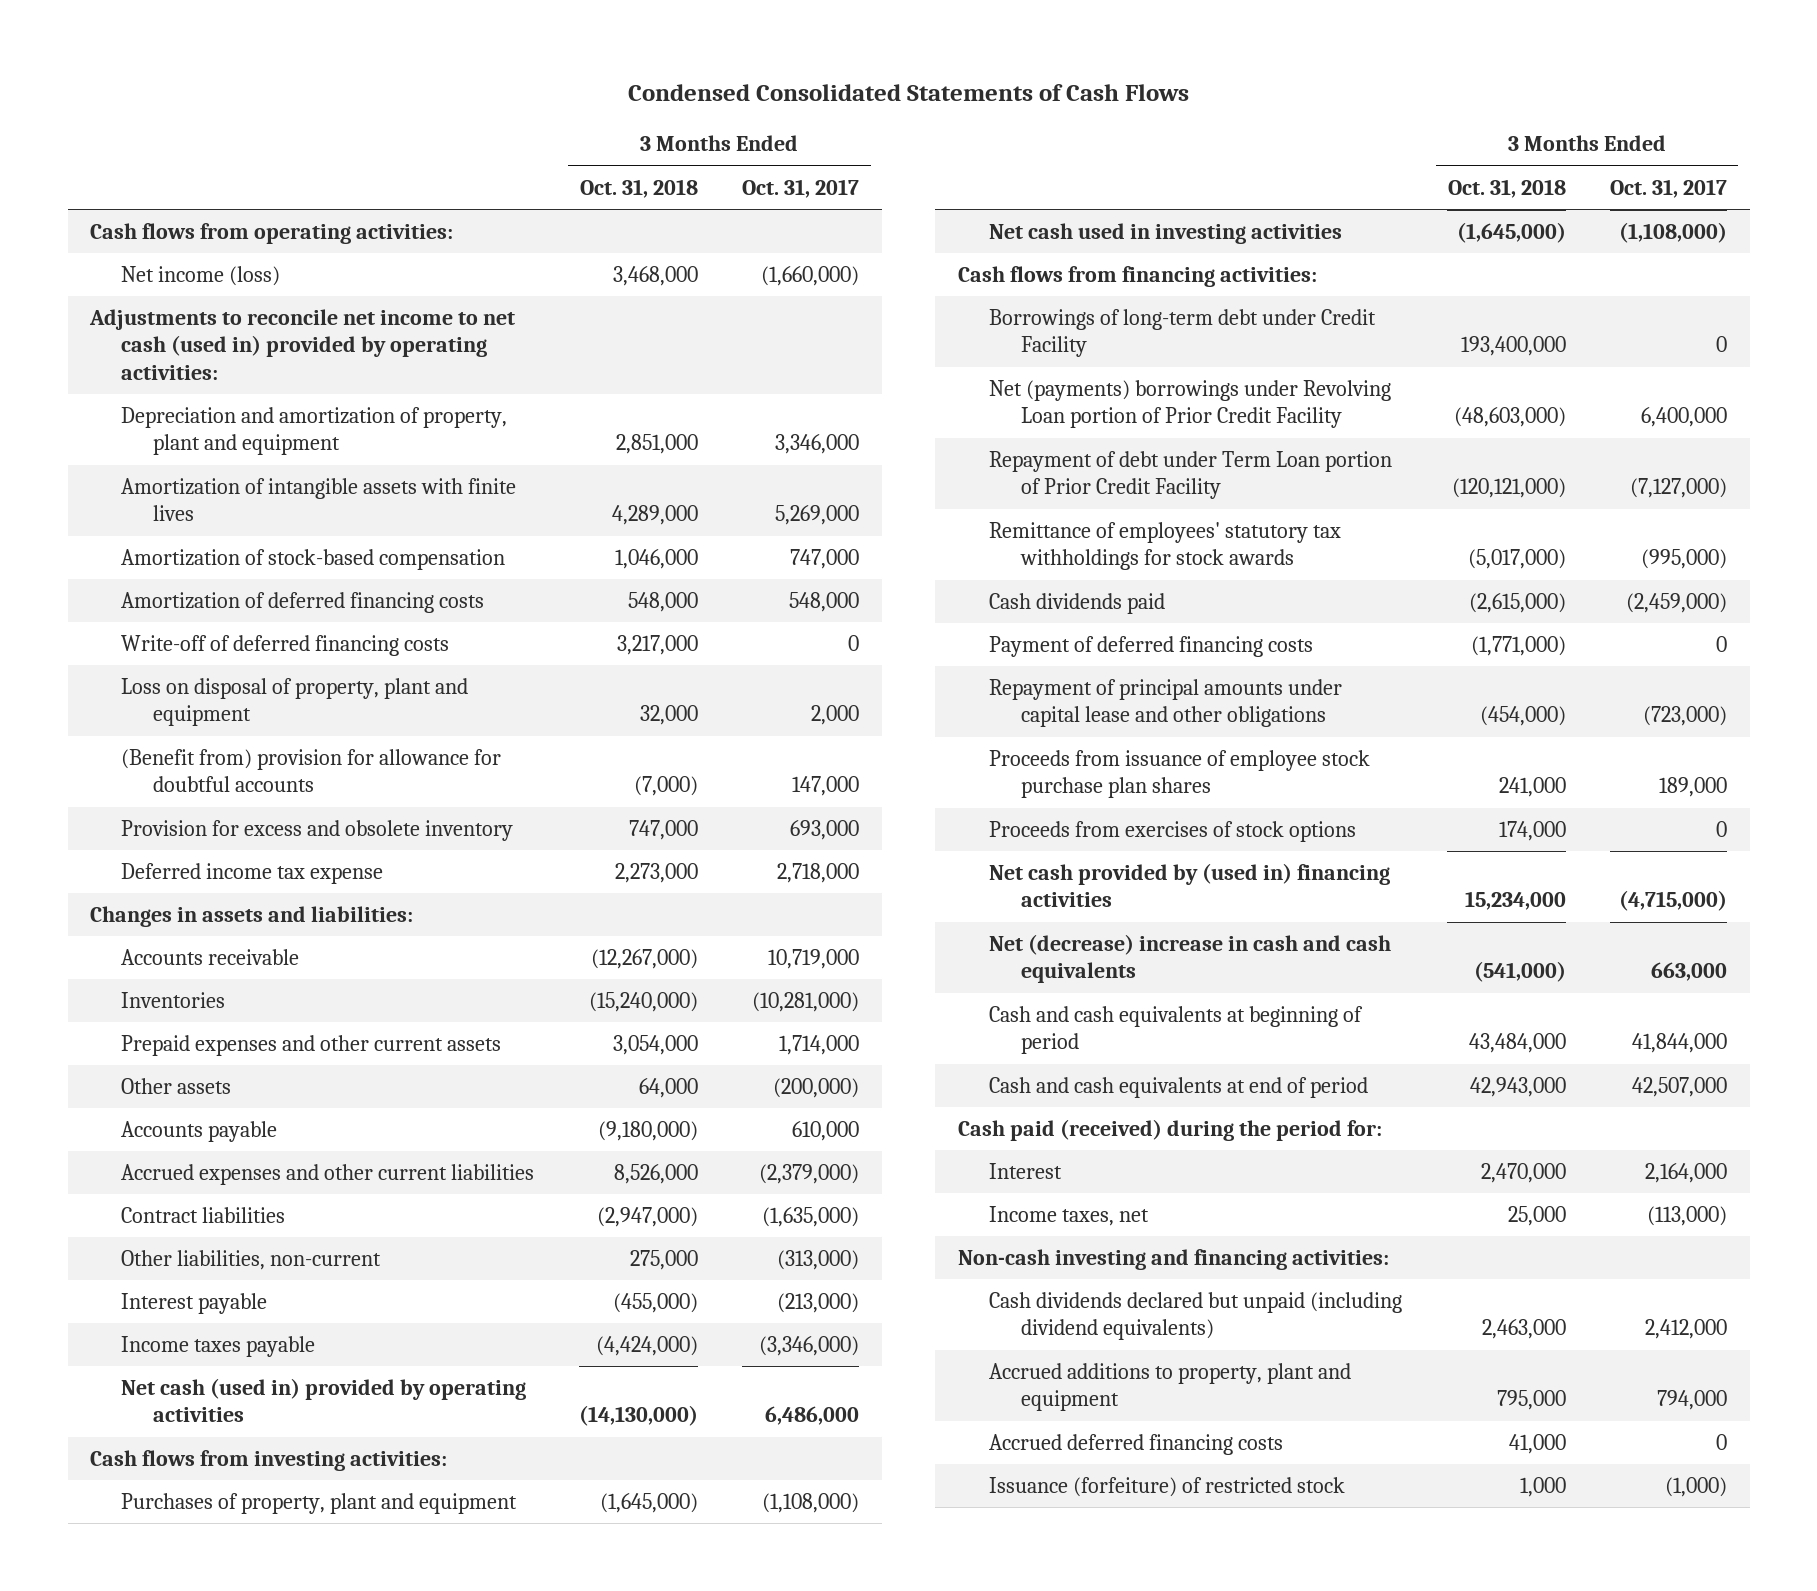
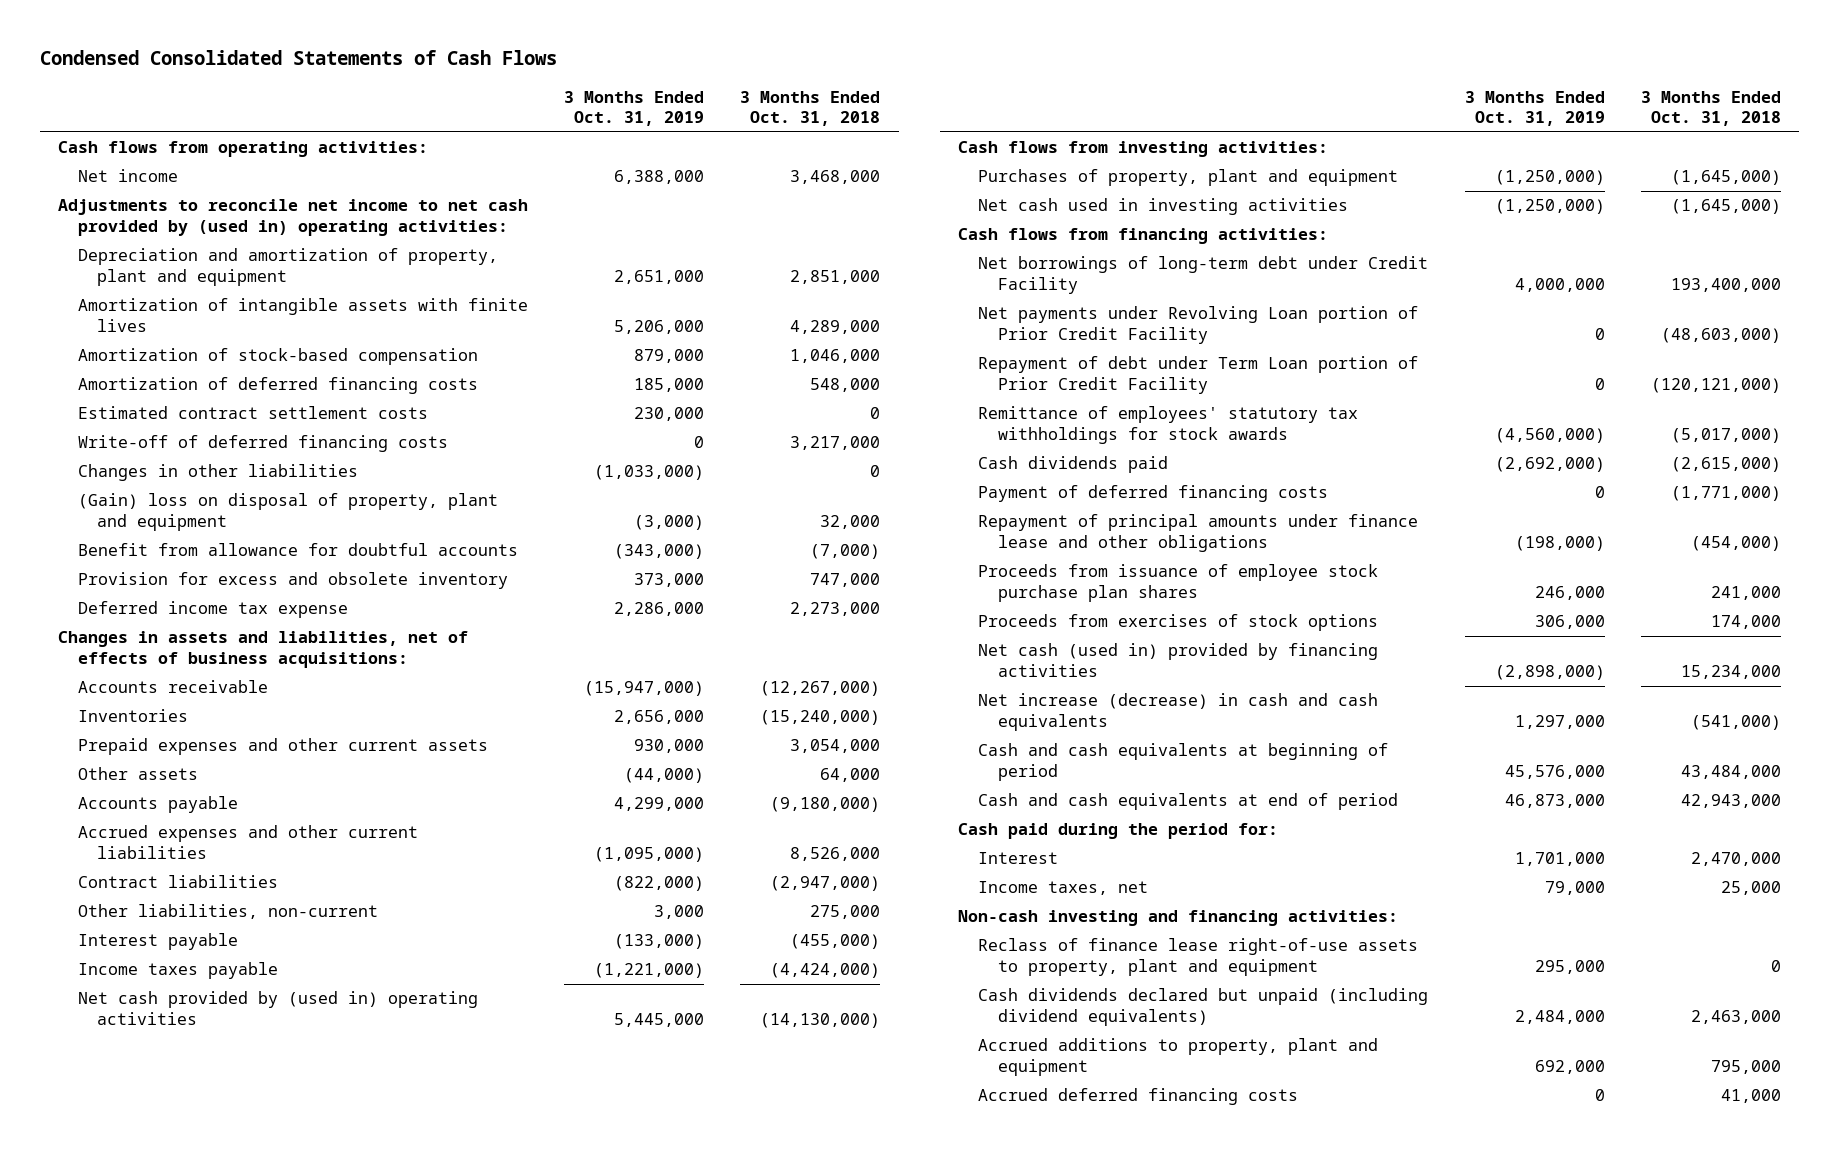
[742,178,860,198] Oct. 31, 2017 -> none
none -> [564,90,705,127] 3 Months Ended Oct. 31, 2019
[121,265,281,286] Net income (loss) -> [77,169,178,183] Net income
[88,308,515,380] Adjustments to reconcile net income to net cash (used in) provided by operating activities: -> [57,199,528,237] Adjustments to reconcile net income to net cash provided by (used in) operating activities:
none -> [77,406,428,420] Estimated contract settlement costs
none -> [77,464,358,482] Changes in other liabilities
[121,677,469,727] Loss on disposal of property, plant and equipment -> [77,493,498,532] (Gain) loss on disposal of property, plant and equipment
[121,748,502,793] (Benefit from) provision for allowance for doubtful accounts -> [77,543,518,557] Benefit from allowance for doubtful accounts
[89,905,413,927] Changes in assets and liabilities: -> [57,631,468,669] Changes in assets and liabilities, net of effects of business acquisitions:
[121,1377,527,1423] Net cash (used in) provided by operating activities -> [77,991,478,1026] Net cash provided by (used in) operating activities
[989,308,1377,358] Borrowings of long-term debt under Credit Facility -> [978,256,1429,295] Net borrowings of long-term debt under Credit Facility
[989,379,1392,429] Net (payments) borrowings under Revolving Loan portion of Prior Credit Facility -> [978,306,1419,345] Net payments under Revolving Loan portion of Prior Credit Facility
[989,678,1343,728] Repayment of principal amounts under capital lease and other obligations -> [978,514,1419,553] Repayment of principal amounts under finance lease and other obligations
[989,862,1391,908] Net cash provided by (used in) financing activities -> [978,643,1379,678] Net cash (used in) provided by financing activities
[989,933,1392,984] Net (decrease) increase in cash and cash equivalents -> [978,693,1379,732] Net increase (decrease) in cash and cash equivalents
[957,1118,1382,1141] Cash paid (received) during the period for: -> [958,823,1279,840] Cash paid during the period for:
none -> [978,938,1419,977] Reclass of finance lease right-of-use assets to property, plant and equipment
[989,1476,1346,1497] Issuance (forfeiture) of restricted stock -> none

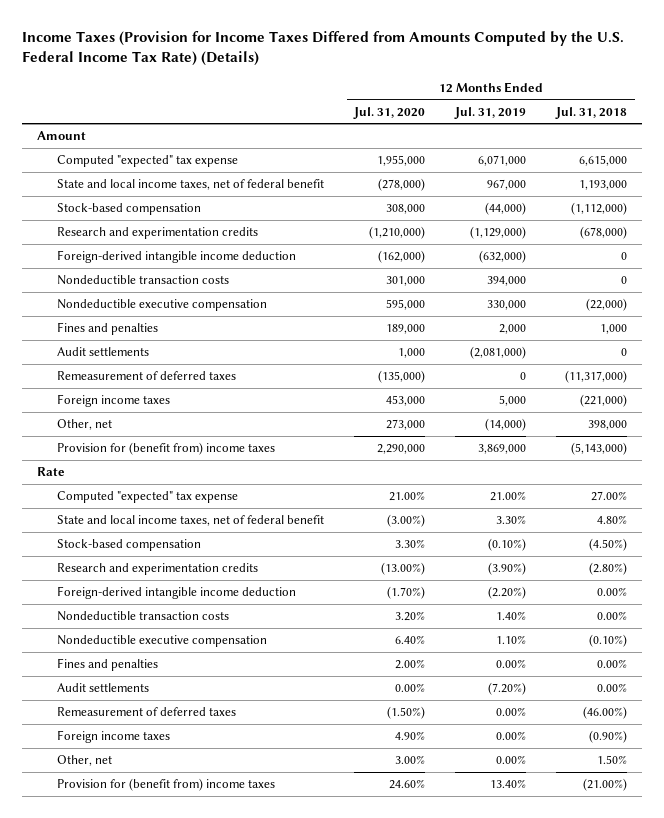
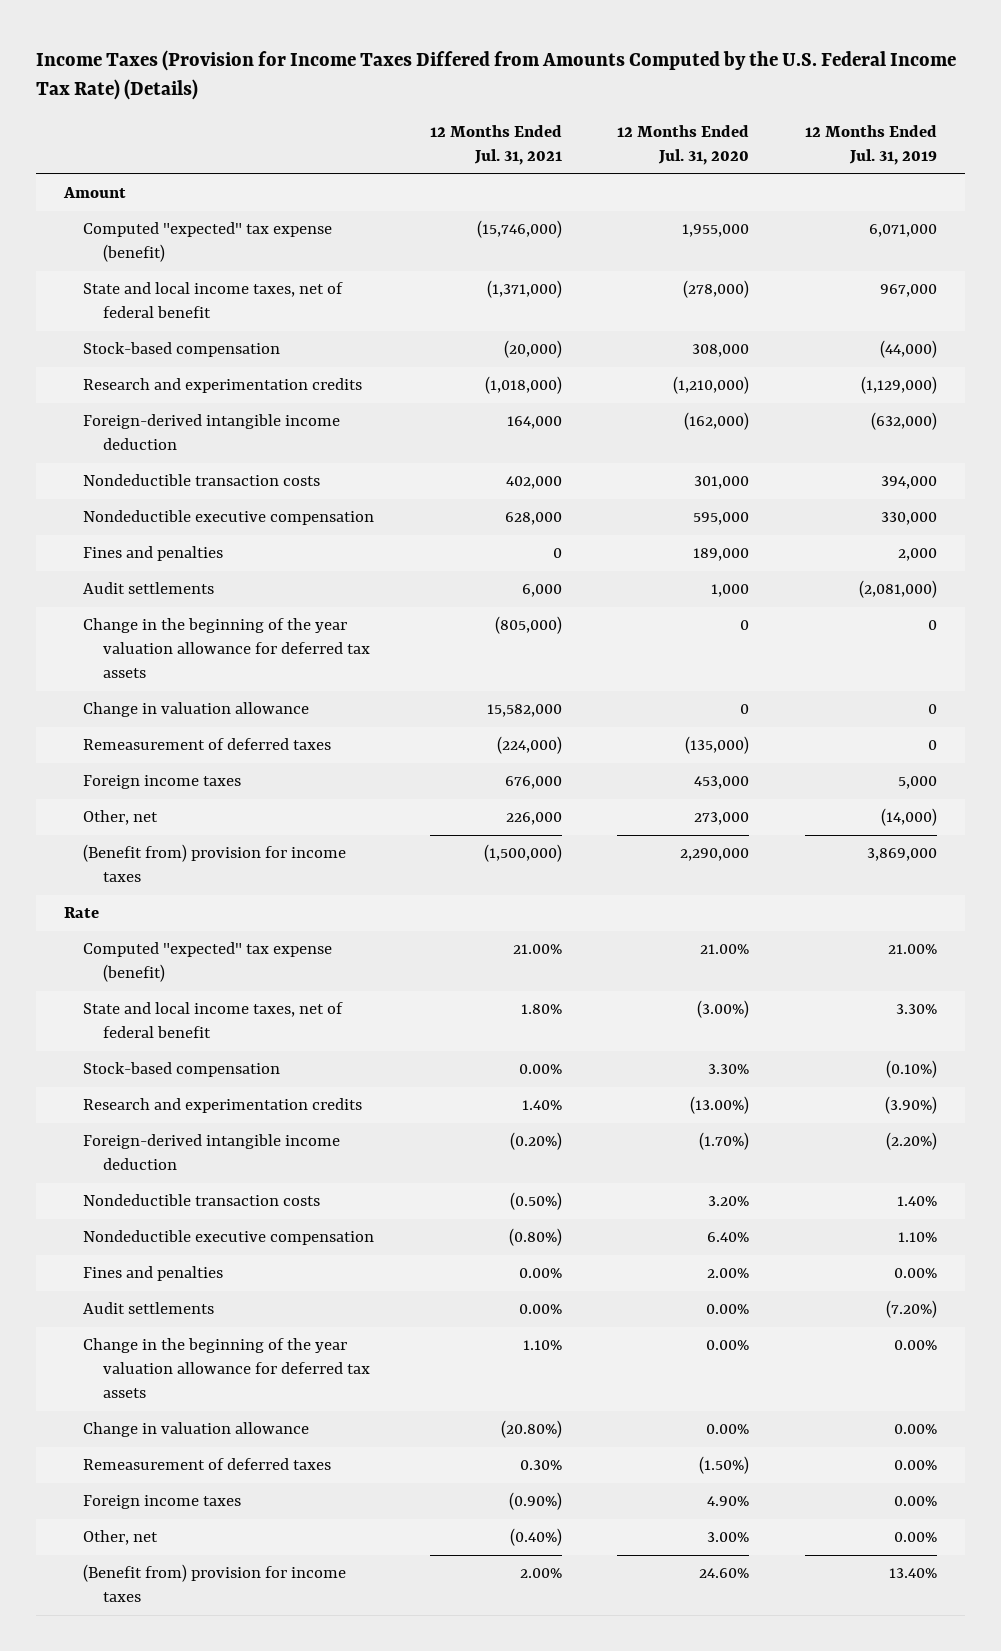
[555,106,628,119] Jul. 31, 2018 -> none
none -> [429,125,562,165] 12 Months Ended Jul. 31, 2021
[57,155,239,168] Computed "expected" tax expense -> [83,222,333,263] Computed "expected" tax expense (benefit)
none -> [83,618,370,678] Change in the beginning of the year valuation allowance for deferred tax assets
none -> [83,702,310,718] Change in valuation allowance
[57,442,276,456] Provision for (benefit from) income taxes -> [83,844,347,883] (Benefit from) provision for income taxes
[57,491,239,504] Computed "expected" tax expense -> [83,942,333,983] Computed "expected" tax expense (benefit)
none -> [83,1338,370,1398] Change in the beginning of the year valuation allowance for deferred tax assets
none -> [83,1422,310,1438] Change in valuation allowance
[57,778,276,792] Provision for (benefit from) income taxes -> [83,1564,347,1603] (Benefit from) provision for income taxes

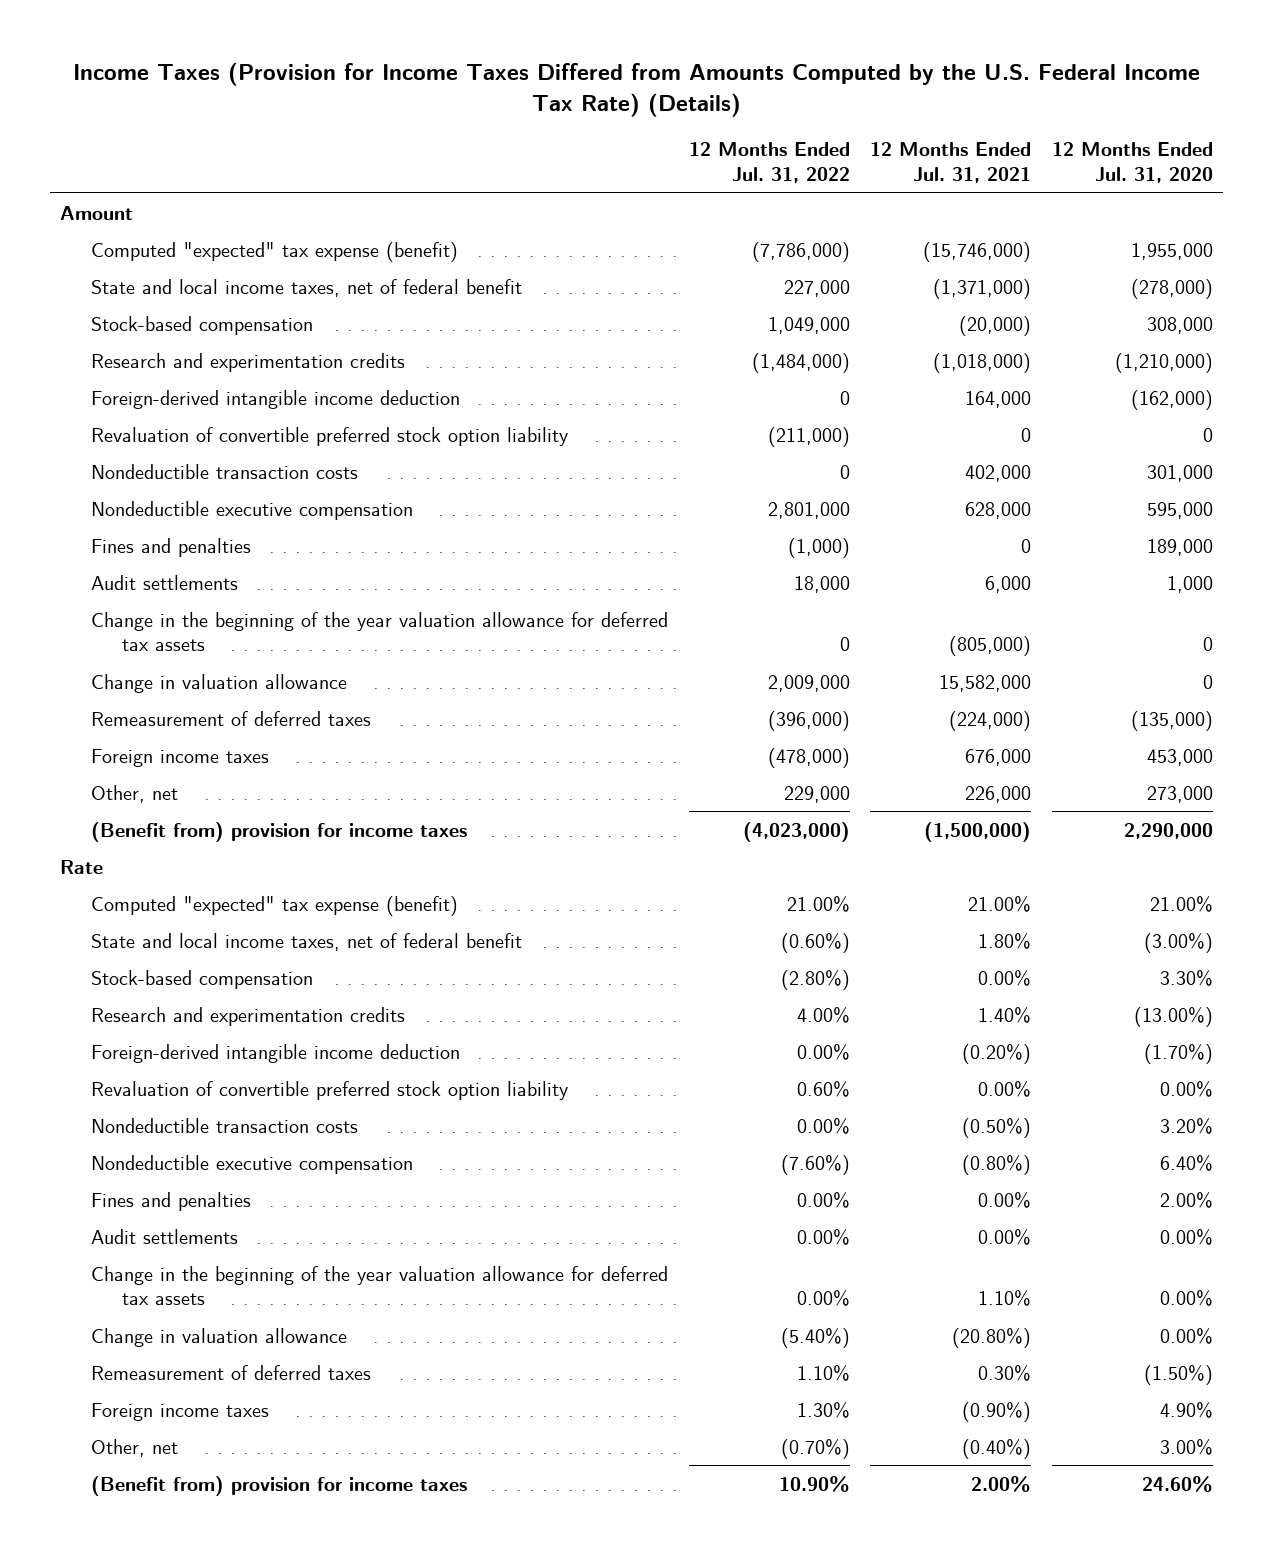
[804,125,937,165] 12 Months Ended Jul. 31, 2019 -> none
none -> [688,142,850,183] 12 Months Ended Jul. 31, 2022
none -> [90,426,568,446] Revaluation of convertible preferred stock option liability
none -> [90,1080,568,1100] Revaluation of convertible preferred stock option liability

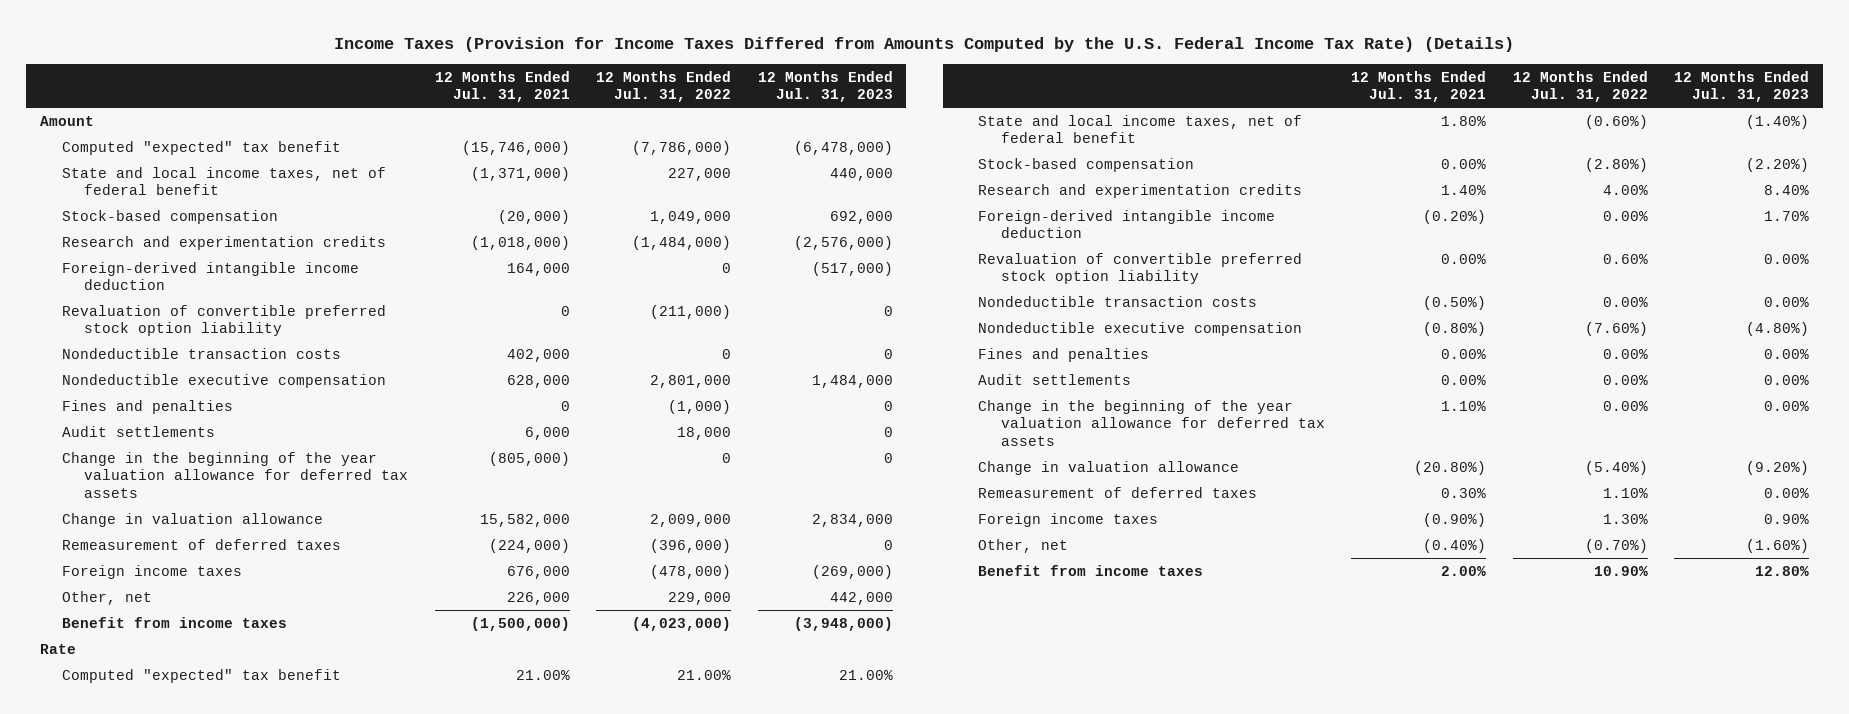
[1052,142,1214,183] 12 Months Ended Jul. 31, 2020 -> none
none -> [757,70,893,103] 12 Months Ended Jul. 31, 2023
[90,241,458,262] Computed "expected" tax expense (benefit) -> [61,140,341,155] Computed "expected" tax benefit
[90,821,467,842] (Benefit from) provision for income taxes -> [61,616,287,628] Benefit from income taxes
[90,895,458,916] Computed "expected" tax expense (benefit) -> [61,668,341,683] Computed "expected" tax benefit
[90,1475,467,1496] (Benefit from) provision for income taxes -> [978,564,1204,576] Benefit from income taxes

